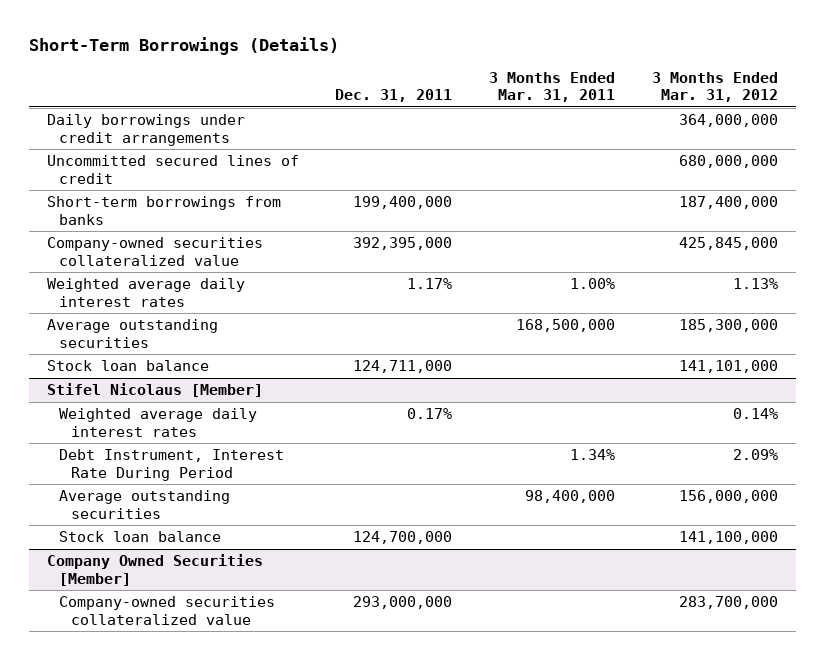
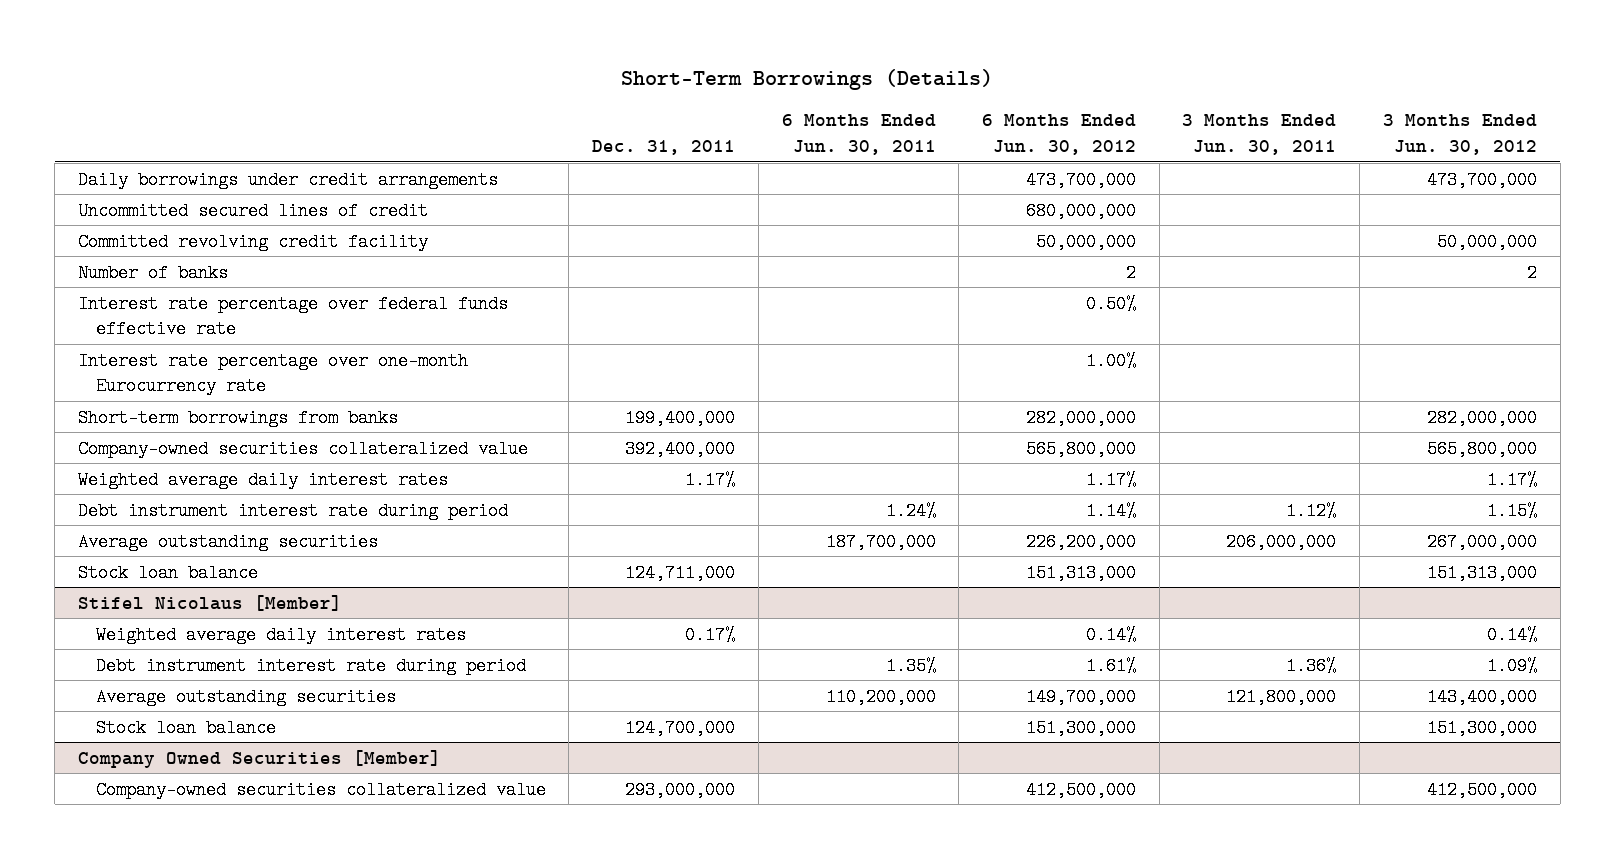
[488,71,615,103] 3 Months Ended Mar. 31, 2011 -> none
[651,71,778,103] 3 Months Ended Mar. 31, 2012 -> none
none -> [781,114,936,156] 6 Months Ended Jun. 30, 2011
none -> [981,114,1136,156] 6 Months Ended Jun. 30, 2012
none -> [1182,114,1337,156] 3 Months Ended Jun. 30, 2011
none -> [1382,114,1537,156] 3 Months Ended Jun. 30, 2012
none -> [77,232,428,251] Committed revolving credit facility
none -> [77,263,228,282] Number of banks
none -> [77,294,508,339] Interest rate percentage over federal funds effective rate
none -> [77,351,468,396] Interest rate percentage over one-month Eurocurrency rate
[353,237,453,251] 392,395,000 -> [625,439,736,458] 392,400,000
none -> [77,501,508,520] Debt instrument interest rate during period
[58,449,284,481] Debt Instrument, Interest Rate During Period -> [95,656,526,675] Debt instrument interest rate during period

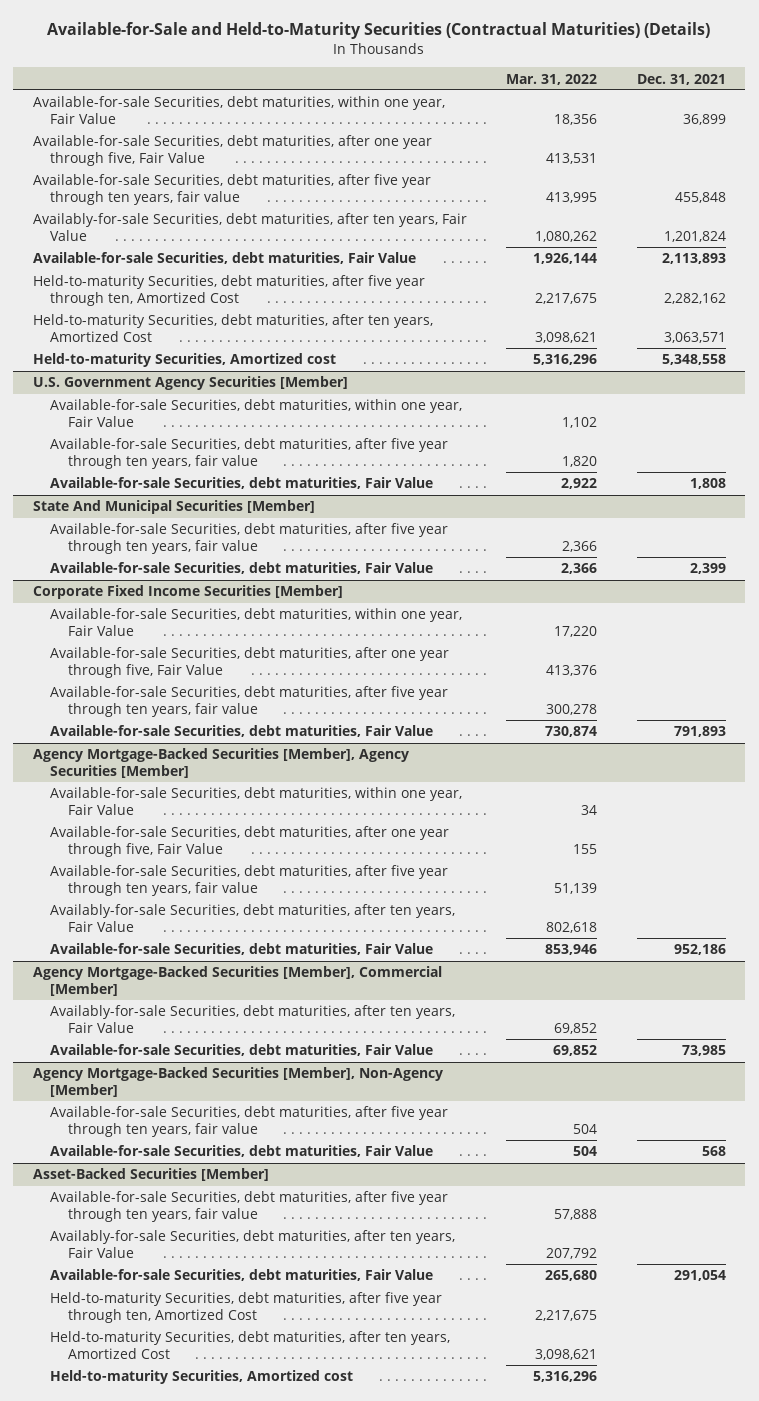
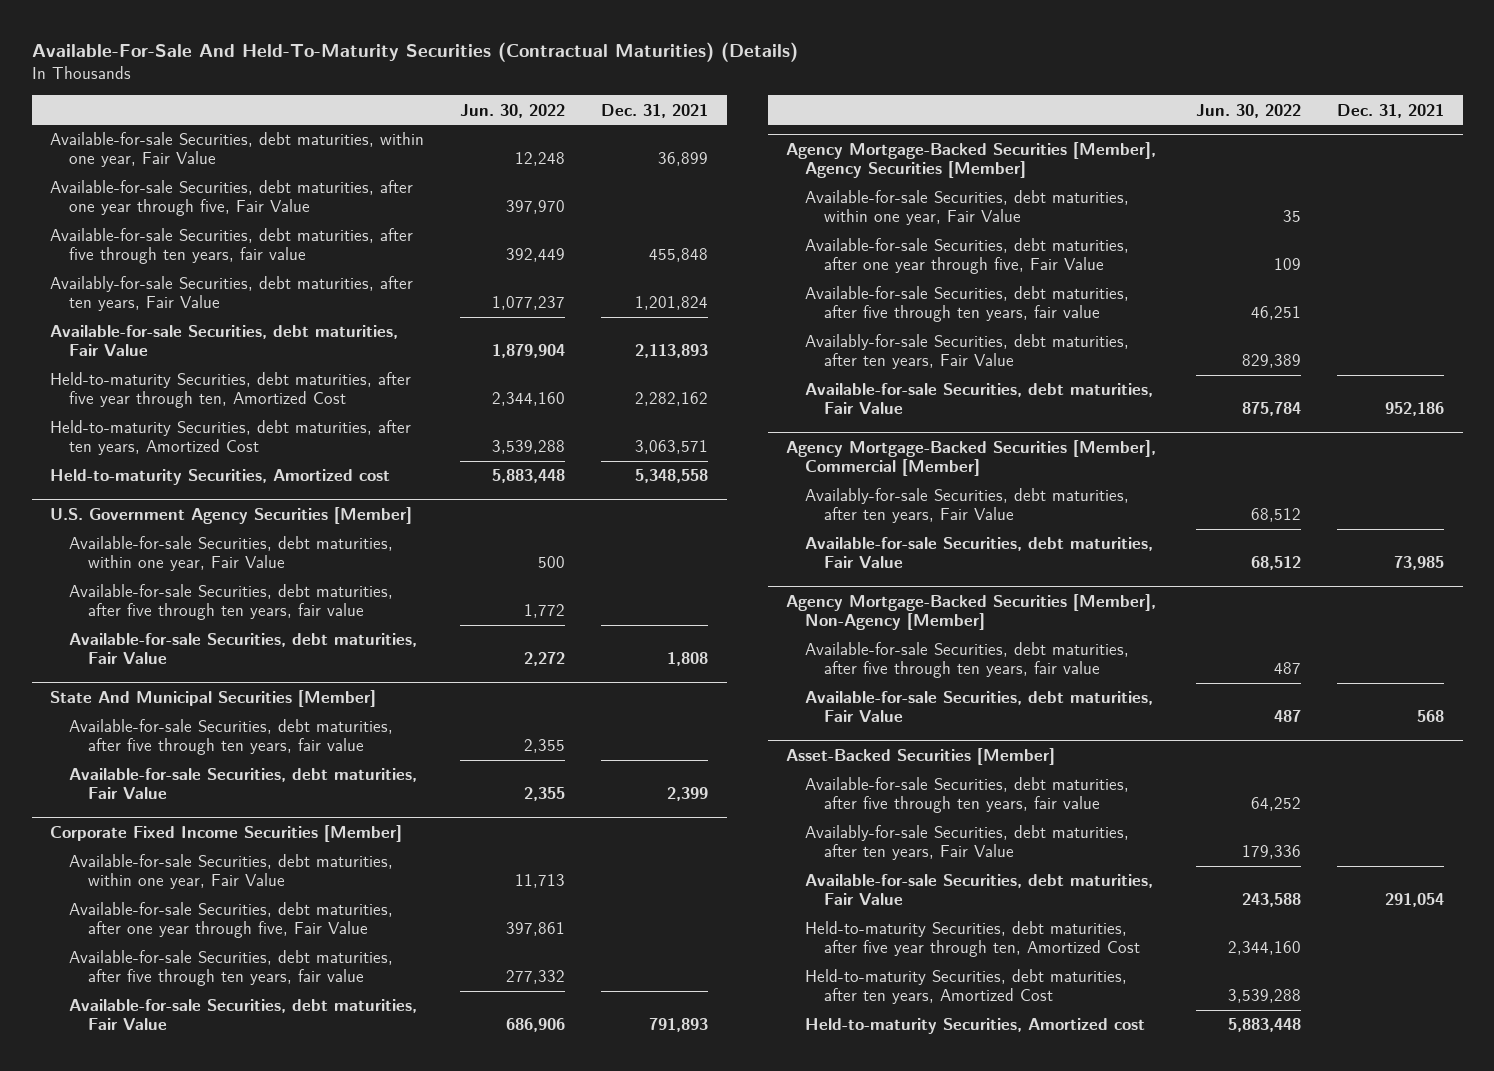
[47,21,711,39] Available-for-Sale and Held-to-Maturity Securities (Contractual Maturities) (Details) -> [31,41,798,62] Available-For-Sale And Held-To-Maturity Securities (Contractual Maturities) (Details)
[506,73,598,85] Mar. 31, 2022 -> none
none -> [460,103,566,118] Jun. 30, 2022
[32,174,431,205] Available-for-sale Securities, debt maturities, after five year through ten years, fair value -> [49,228,413,265] Available-for-sale Securities, debt maturities, after five through ten years, fair value
[50,438,449,469] Available-for-sale Securities, debt maturities, after five year through ten years, fair value -> [68,584,393,621] Available-for-sale Securities, debt maturities, after five through ten years, fair value
[50,523,449,554] Available-for-sale Securities, debt maturities, after five year through ten years, fair value -> [68,719,393,756] Available-for-sale Securities, debt maturities, after five through ten years, fair value
[50,686,449,717] Available-for-sale Securities, debt maturities, after five year through ten years, fair value -> [68,950,393,987] Available-for-sale Securities, debt maturities, after five through ten years, fair value
[50,865,449,896] Available-for-sale Securities, debt maturities, after five year through ten years, fair value -> [804,286,1129,323] Available-for-sale Securities, debt maturities, after five through ten years, fair value
[50,1106,449,1137] Available-for-sale Securities, debt maturities, after five year through ten years, fair value -> [804,642,1129,679] Available-for-sale Securities, debt maturities, after five through ten years, fair value
[50,1191,449,1222] Available-for-sale Securities, debt maturities, after five year through ten years, fair value -> [804,777,1129,814] Available-for-sale Securities, debt maturities, after five through ten years, fair value

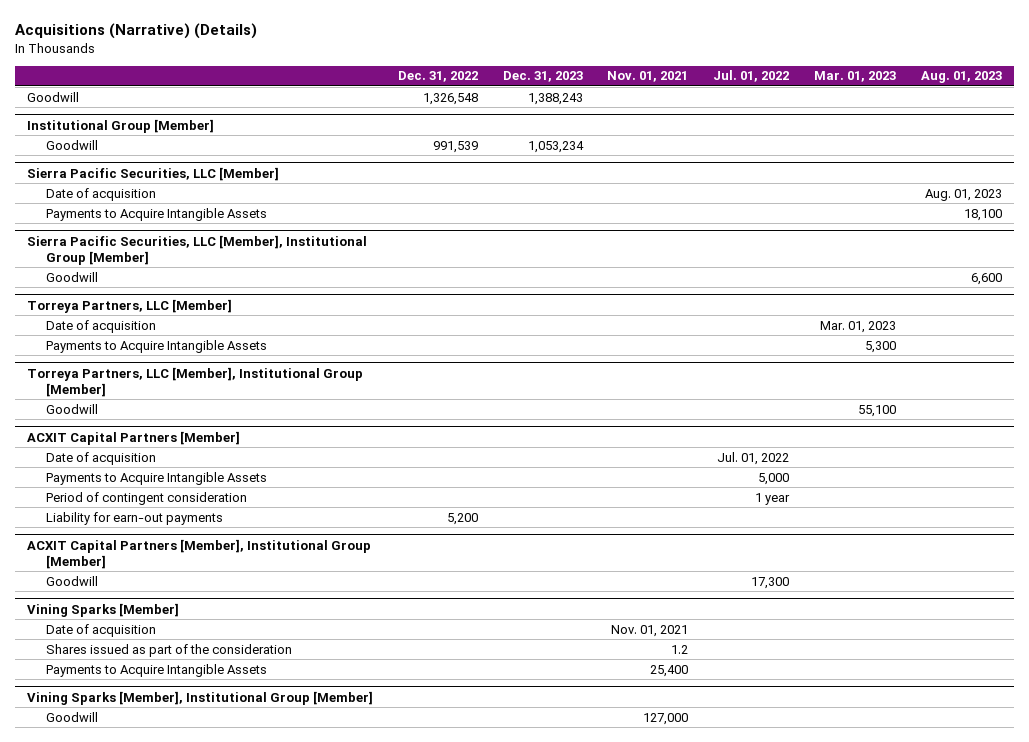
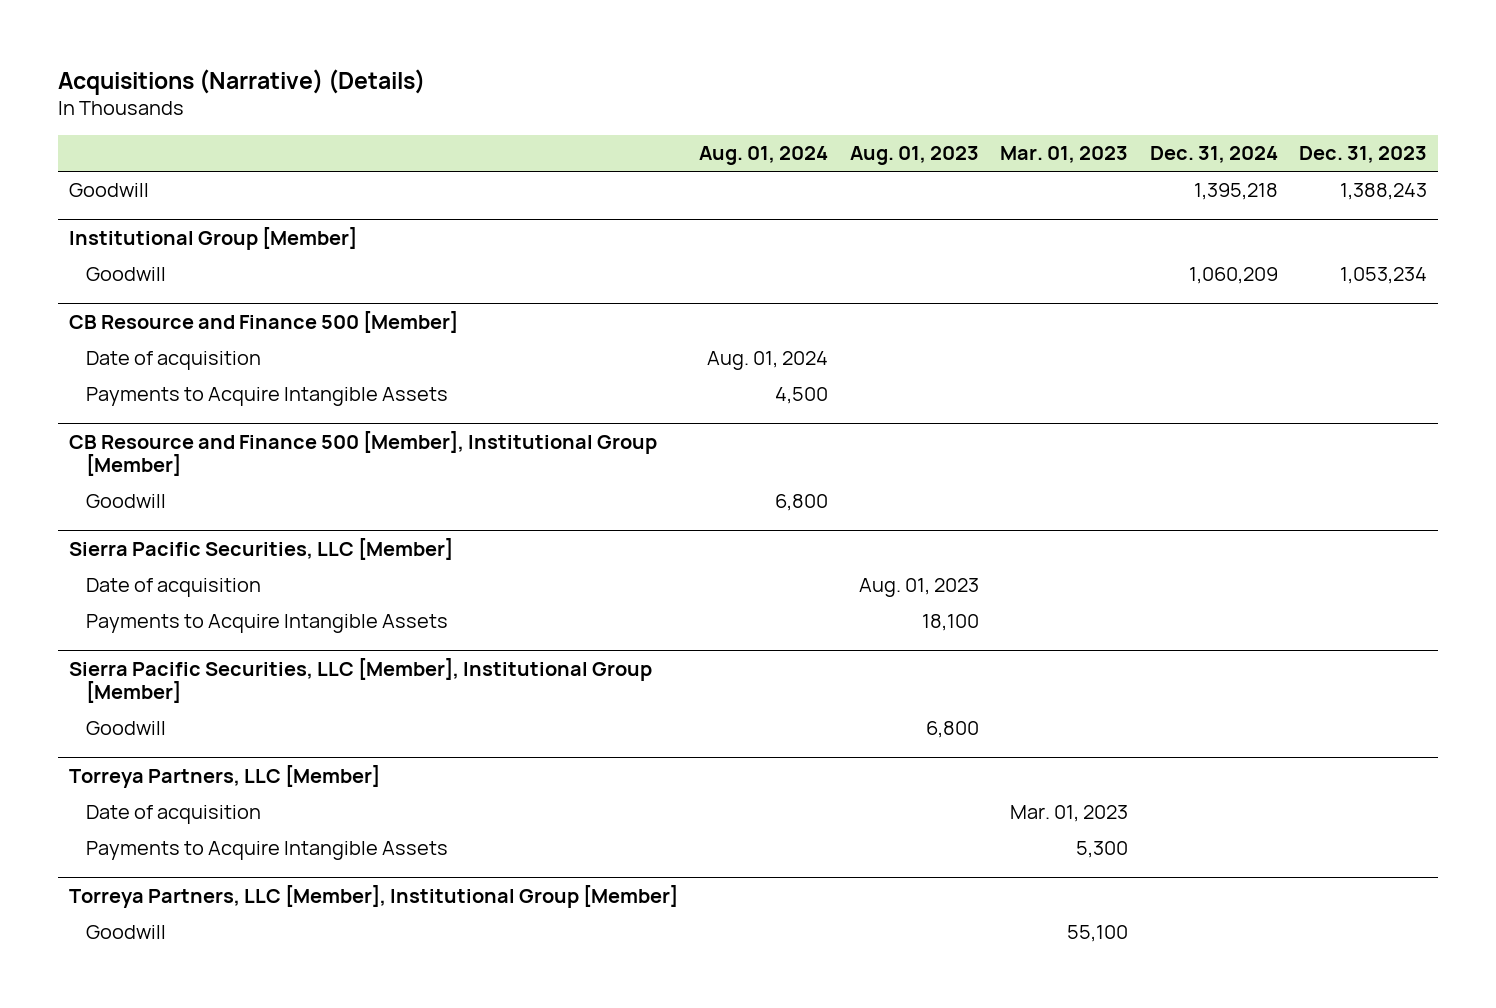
[397,71,478,83] Dec. 31, 2022 -> none
[607,71,689,83] Nov. 01, 2021 -> none
[713,70,790,83] Jul. 01, 2022 -> none
none -> [699,146,829,166] Aug. 01, 2024
none -> [1149,146,1278,164] Dec. 31, 2024
none -> [68,310,458,333] CB Resource and Finance 500 [Member]
none -> [86,351,262,371] Date of acquisition
none -> [86,387,449,407] Payments to Acquire Intangible Assets
none -> [68,430,657,477] CB Resource and Finance 500 [Member], Institutional Group [Member]
none -> [86,494,167,509] Goodwill
[970,272,1002,285] 6,600 -> [925,721,979,739] 6,800
[27,430,241,445] ACXIT Capital Partners [Member] -> none
[45,451,156,465] Date of acquisition -> none
[45,471,267,485] Payments to Acquire Intangible Assets -> none
[45,491,247,505] Period of contingent consideration -> none
[45,511,223,525] Liability for earn-out payments -> none
[27,538,372,569] ACXIT Capital Partners [Member], Institutional Group [Member] -> none
[45,575,98,586] Goodwill -> none
[27,602,180,617] Vining Sparks [Member] -> none
[45,623,156,637] Date of acquisition -> none
[45,643,292,657] Shares issued as part of the consideration -> none
[45,663,267,677] Payments to Acquire Intangible Assets -> none
[27,690,374,705] Vining Sparks [Member], Institutional Group [Member] -> none
[45,711,98,722] Goodwill -> none

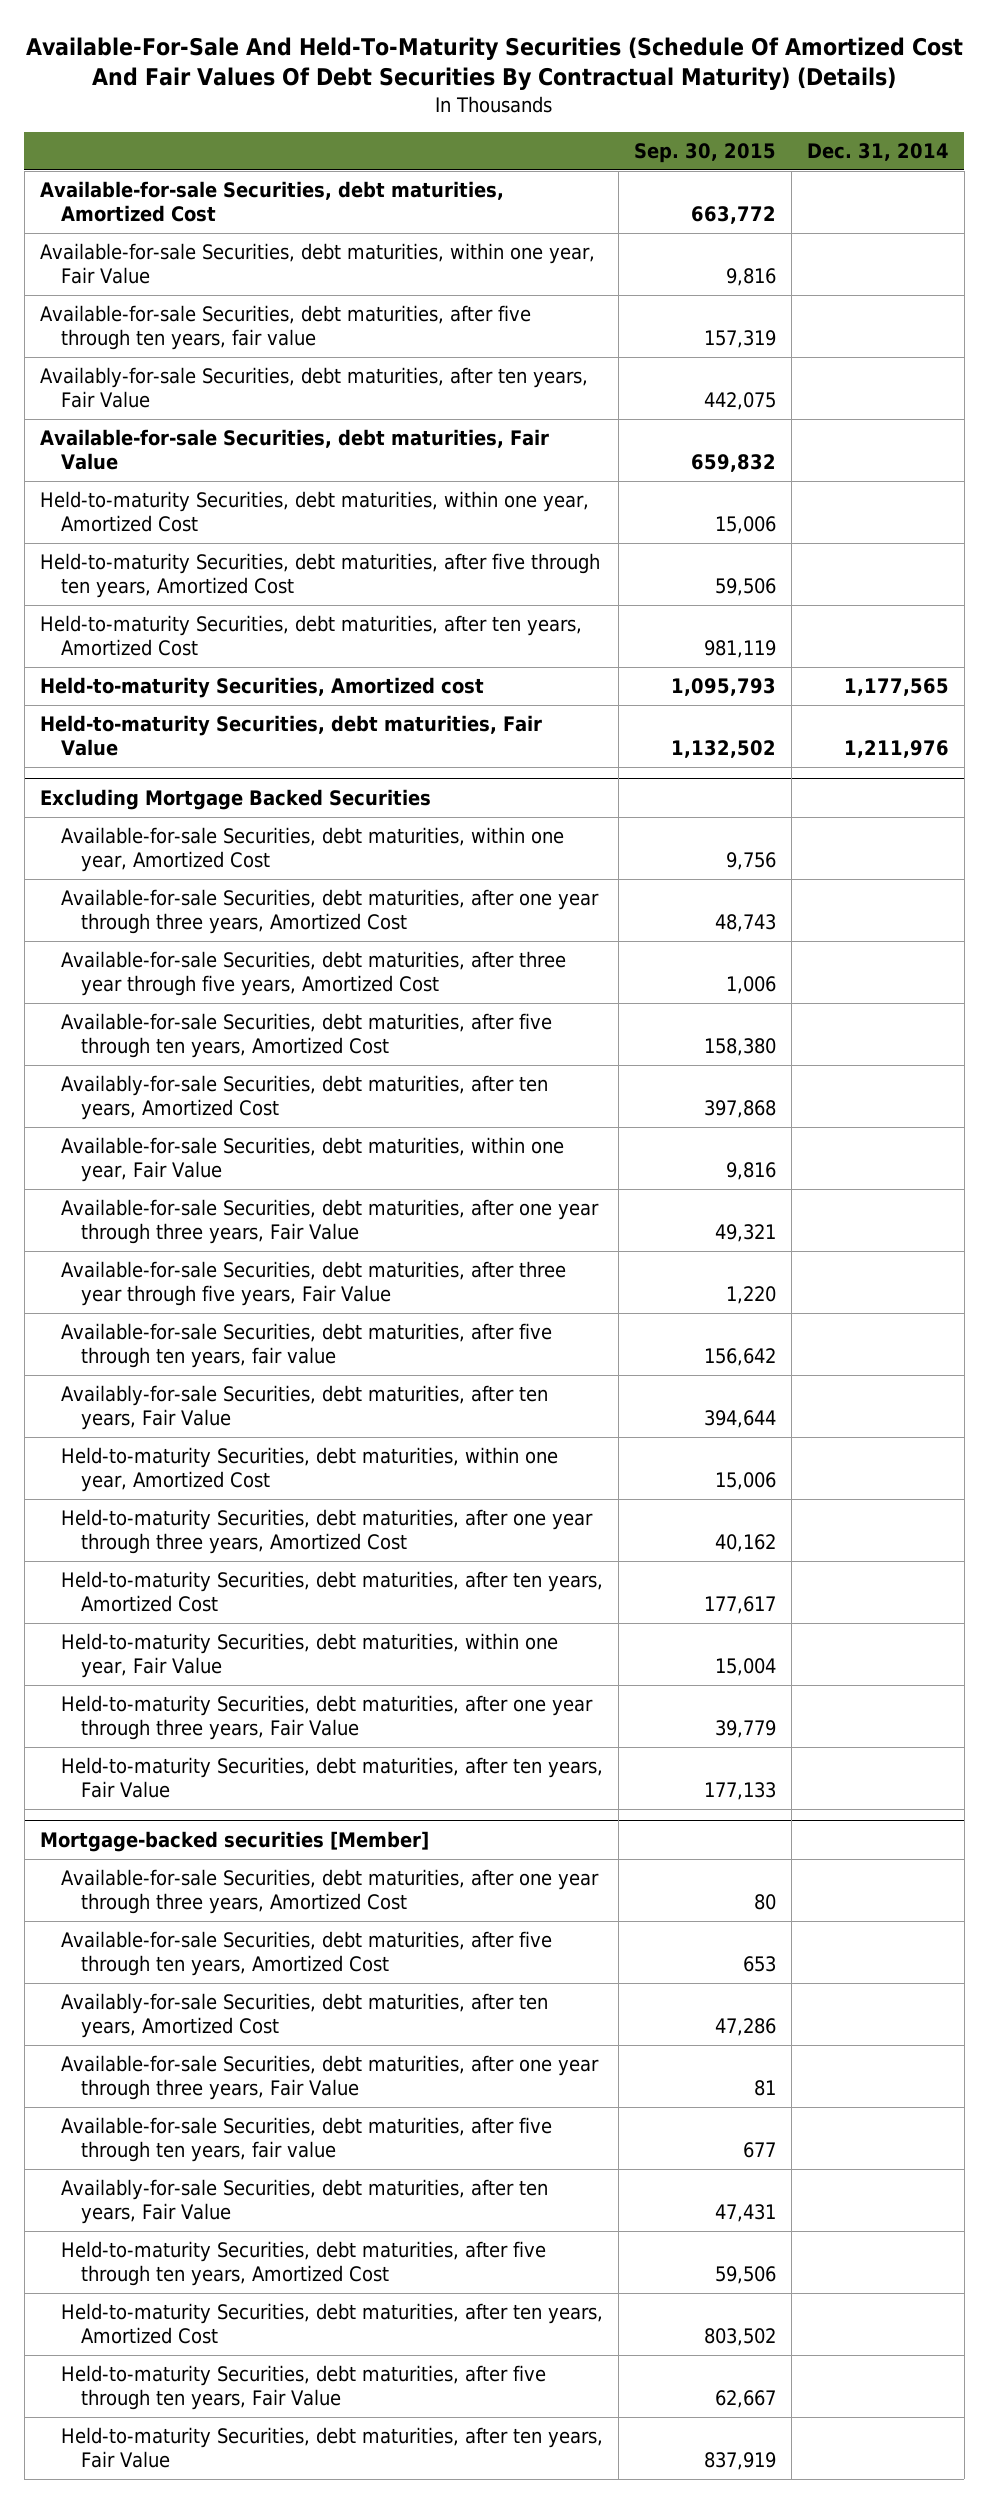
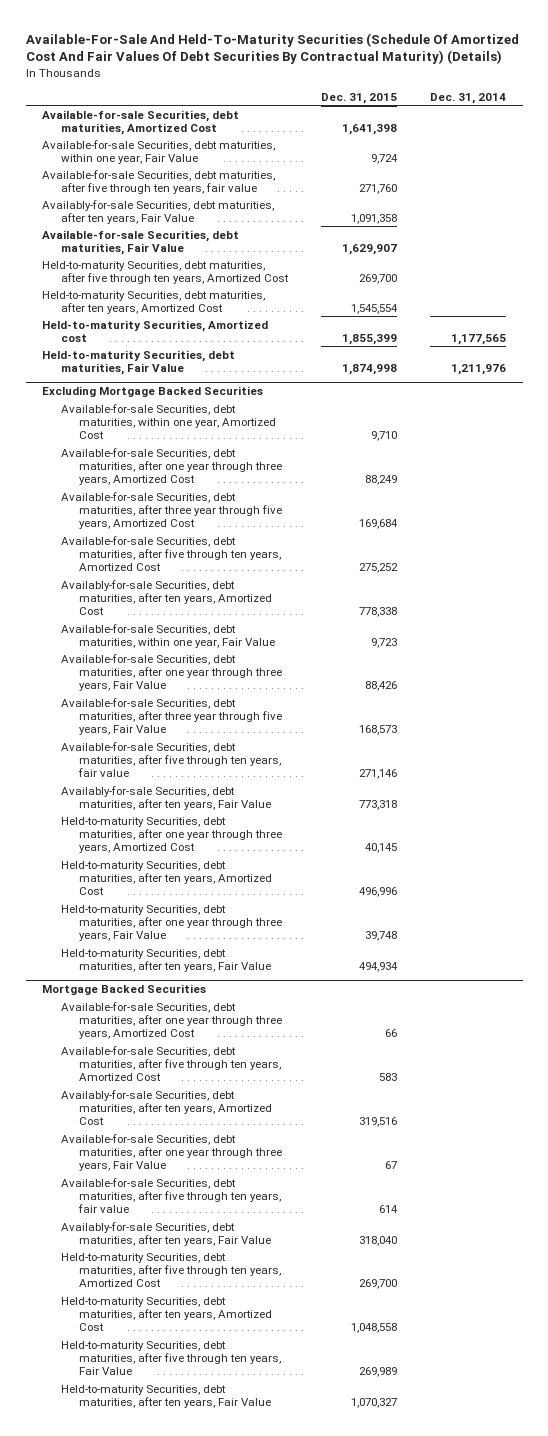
[633,142,776,163] Sep. 30, 2015 -> none
none -> [320,92,397,104] Dec. 31, 2015
[39,491,589,533] Held-to-maturity Securities, debt maturities, within one year, Amortized Cost -> none
[60,1447,558,1493] Held-to-maturity Securities, debt maturities, within one year, Amortized Cost -> none
[60,1633,558,1679] Held-to-maturity Securities, debt maturities, within one year, Fair Value -> none
[39,1831,429,1853] Mortgage-backed securities [Member] -> [42,984,207,996] Mortgage Backed Securities

